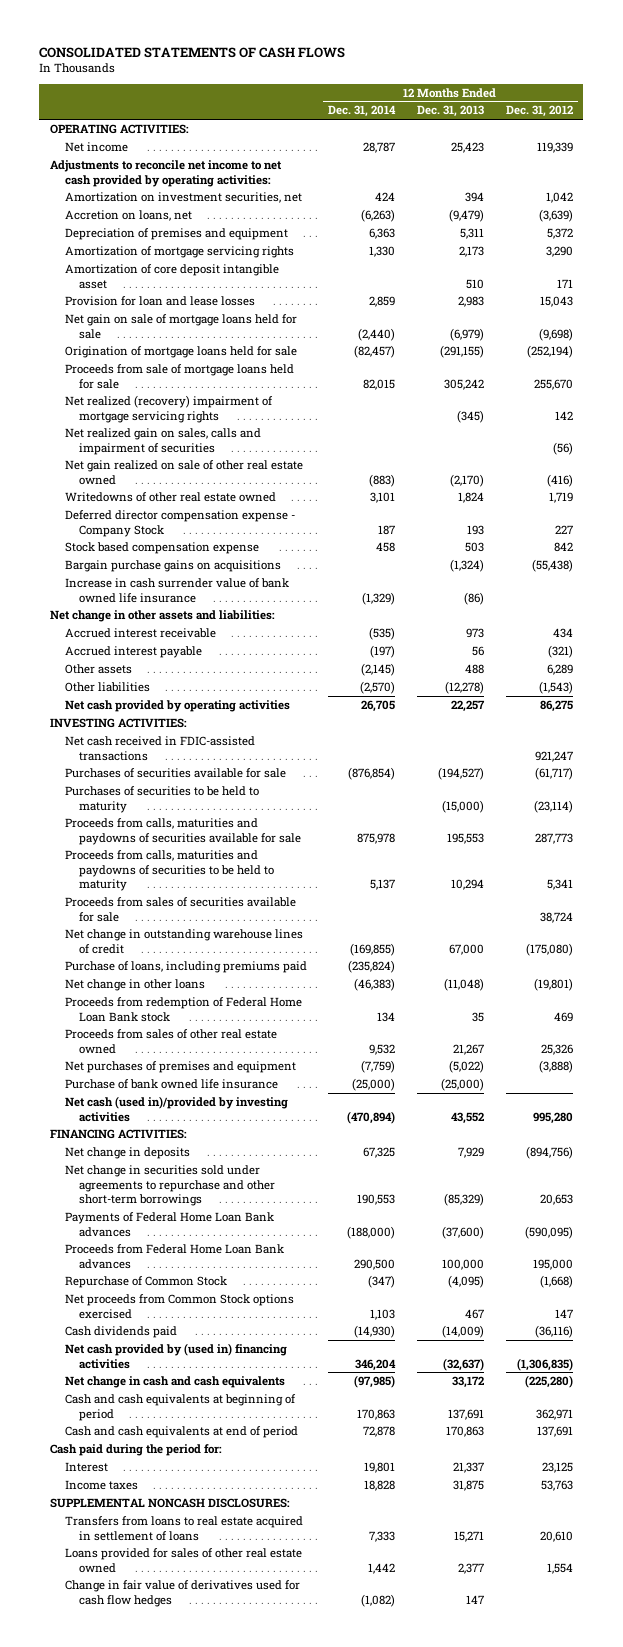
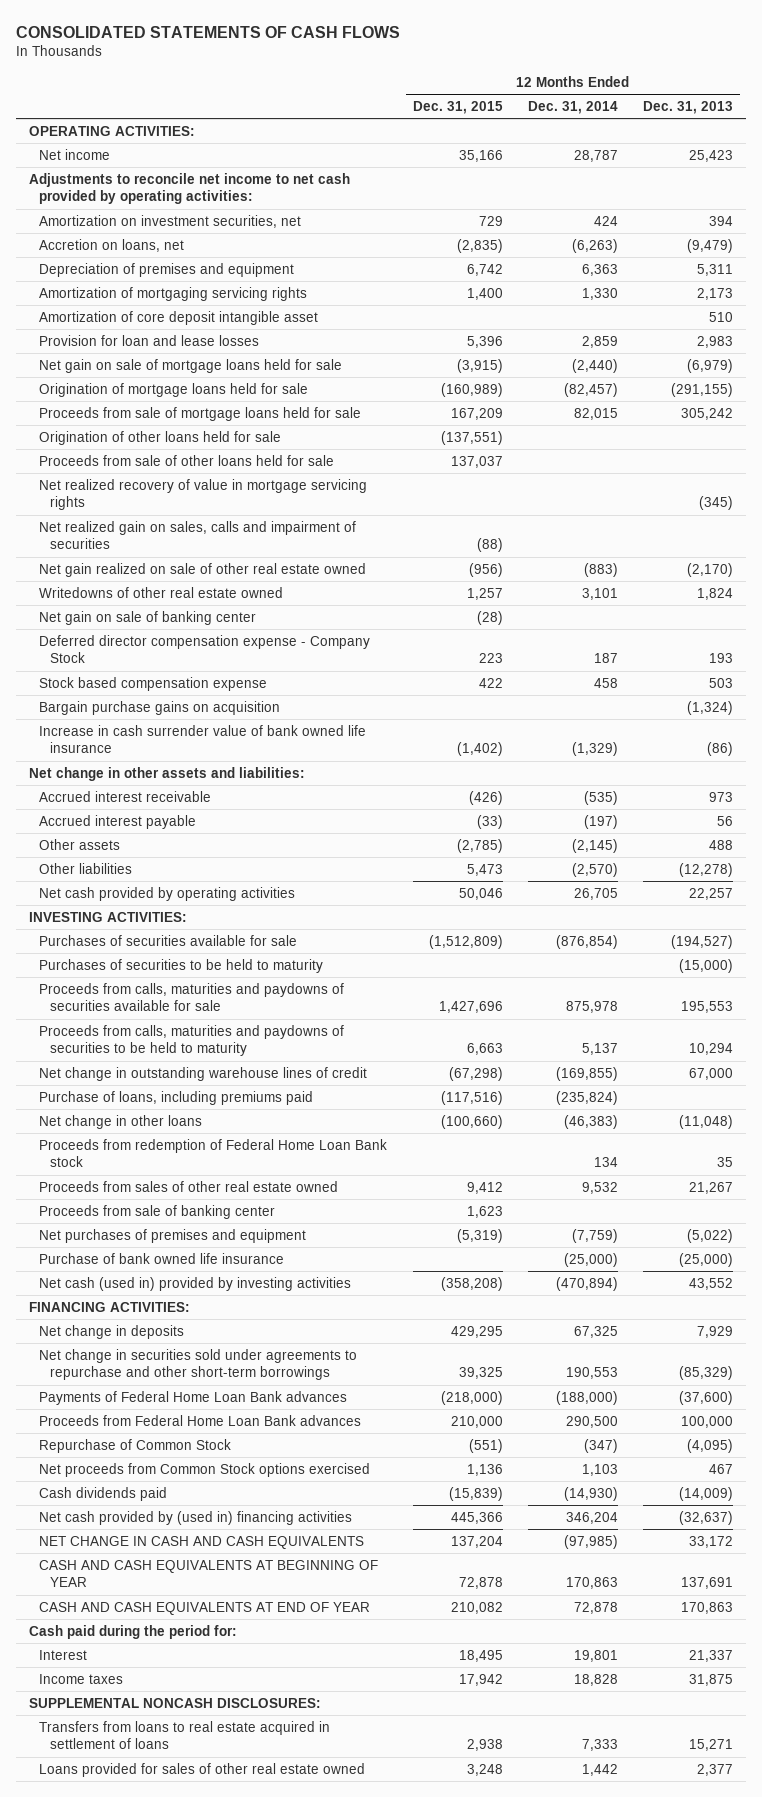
[505,105,573,118] Dec. 31, 2012 -> none
none -> [412,101,503,115] Dec. 31, 2015
[64,245,294,258] Amortization of mortgage servicing rights -> [39,286,308,301] Amortization of mortgaging servicing rights
none -> [39,430,282,445] Origination of other loans held for sale
none -> [39,454,335,466] Proceeds from sale of other loans held for sale
[64,394,273,423] Net realized (recovery) impairment of mortgage servicing rights -> [39,478,368,511] Net realized recovery of value in mortgage servicing rights
none -> [39,610,257,625] Net gain on sale of banking center
[64,559,281,572] Bargain purchase gains on acquisitions -> [39,700,281,715] Bargain purchase gains on acquisition
[64,735,255,761] Net cash received in FDIC-assisted transactions -> none
[64,896,296,922] Proceeds from sales of securities available for sale -> none
none -> [39,1204,276,1219] Proceeds from sale of banking center
[64,1095,288,1122] Net cash (used in)/provided by investing activities -> [39,1276,352,1291] Net cash (used in) provided by investing activities
[64,1375,285,1388] Net change in cash and cash equivalents -> [39,1535,365,1549] NET CHANGE IN CASH AND CASH EQUIVALENTS
[64,1393,296,1421] Cash and cash equivalents at beginning of period -> [39,1559,379,1588] CASH AND CASH EQUIVALENTS AT BEGINNING OF YEAR
[64,1425,298,1438] Cash and cash equivalents at end of period -> [39,1601,371,1615] CASH AND CASH EQUIVALENTS AT END OF YEAR
[64,1579,300,1607] Change in fair value of derivatives used for cash flow hedges -> none

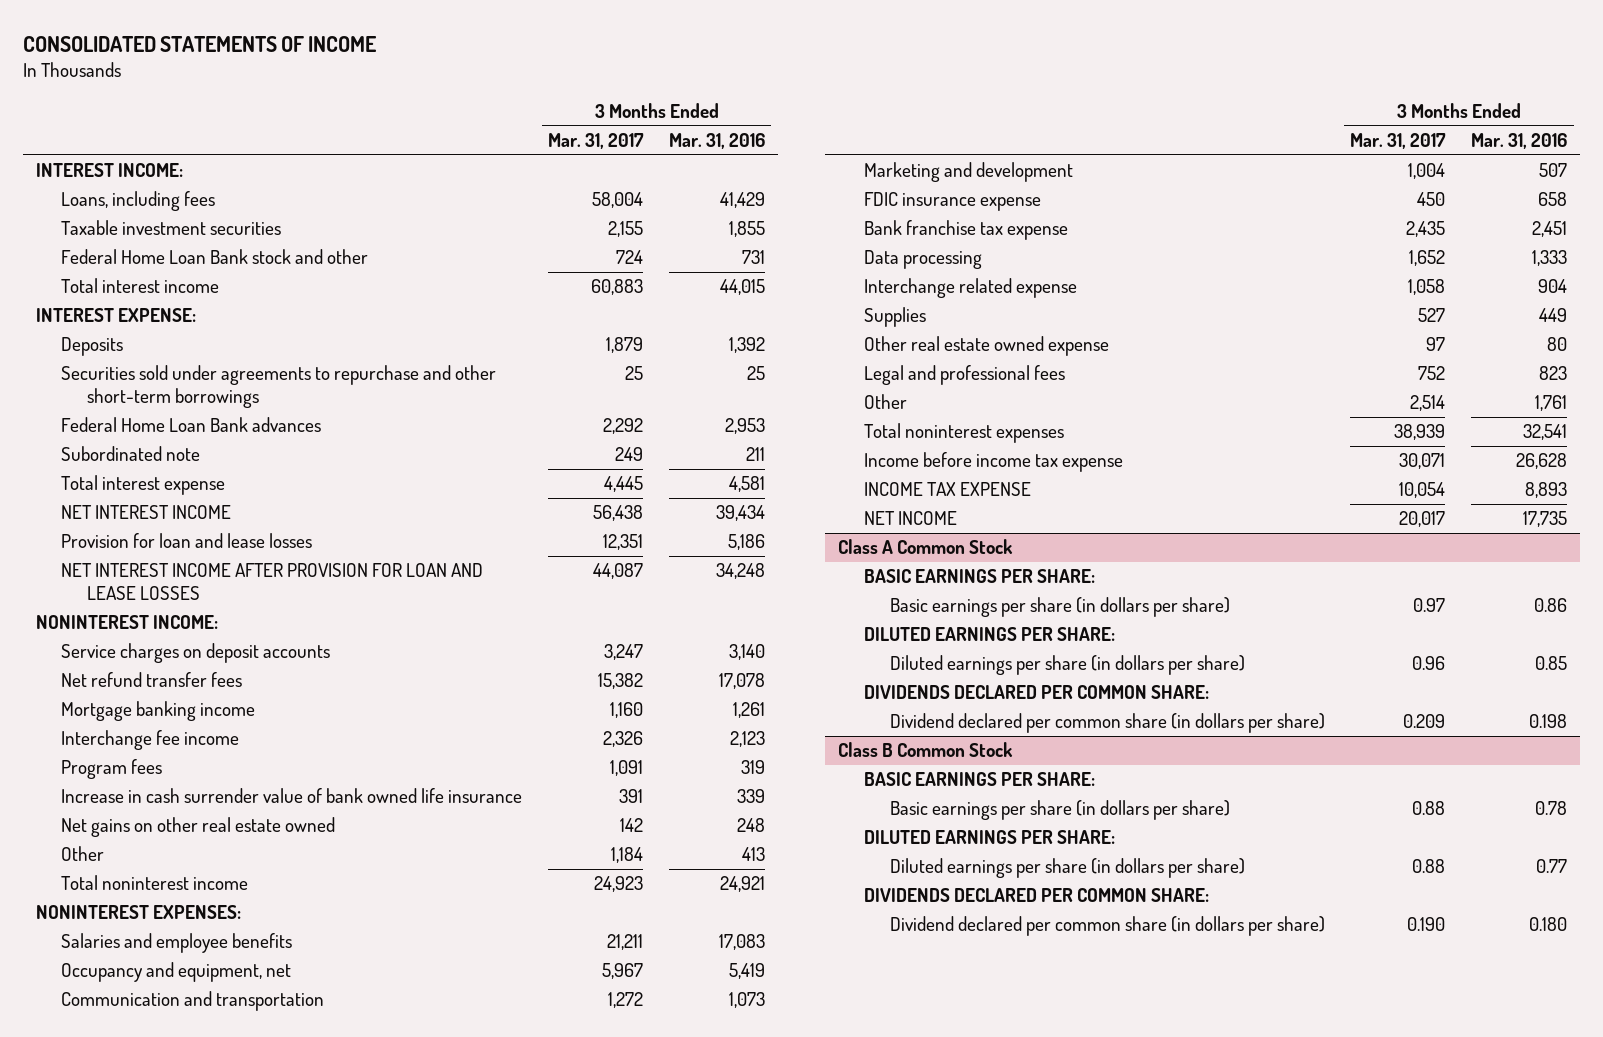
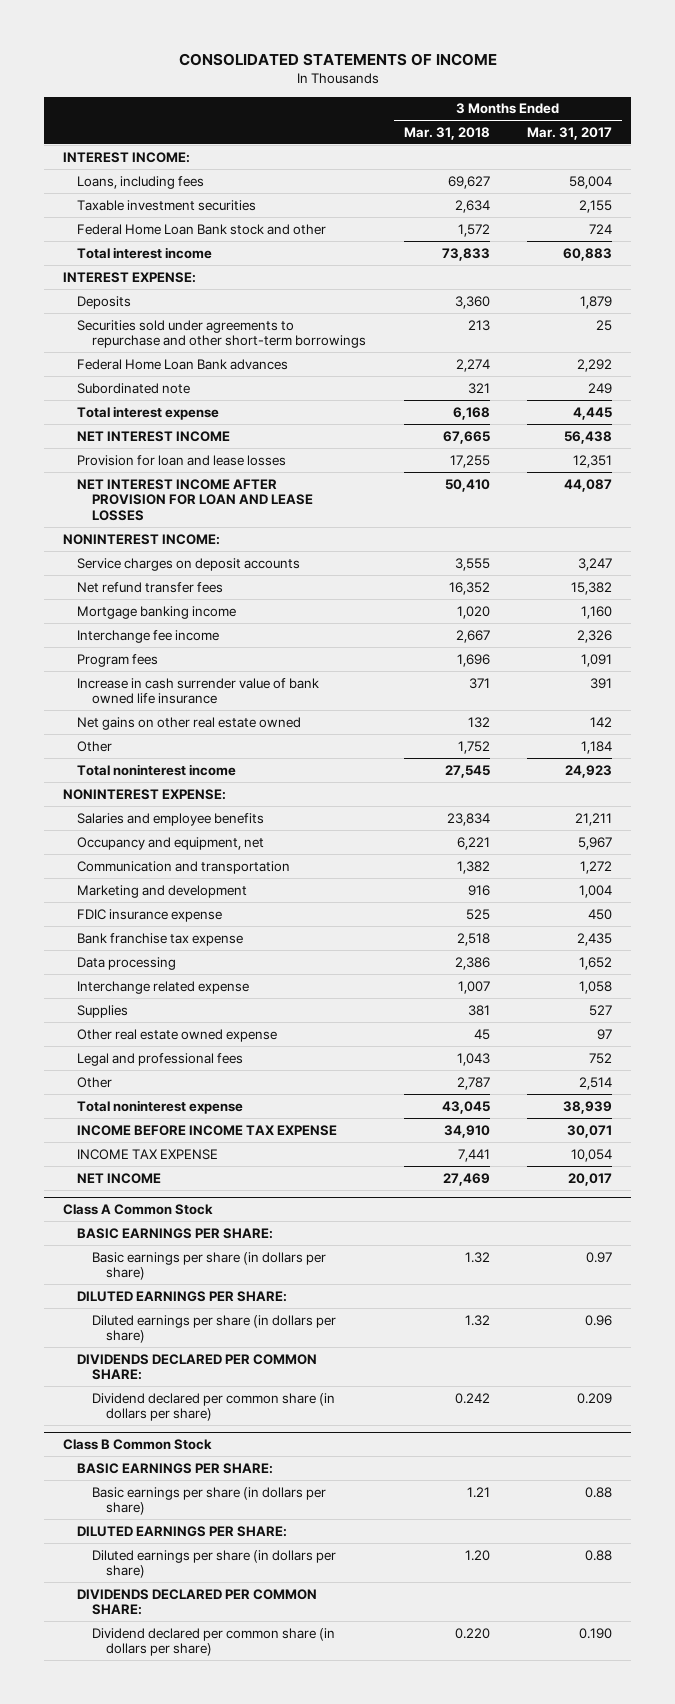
[668,132,765,149] Mar. 31, 2016 -> none
none -> [403,126,490,140] Mar. 31, 2018
[35,905,241,920] NONINTEREST EXPENSES: -> [62,788,226,800] NONINTEREST EXPENSE:
[863,423,1064,444] Total noninterest expenses -> [77,1099,244,1114] Total noninterest expense
[863,452,1123,473] Income before income tax expense -> [77,1124,338,1136] INCOME BEFORE INCOME TAX EXPENSE

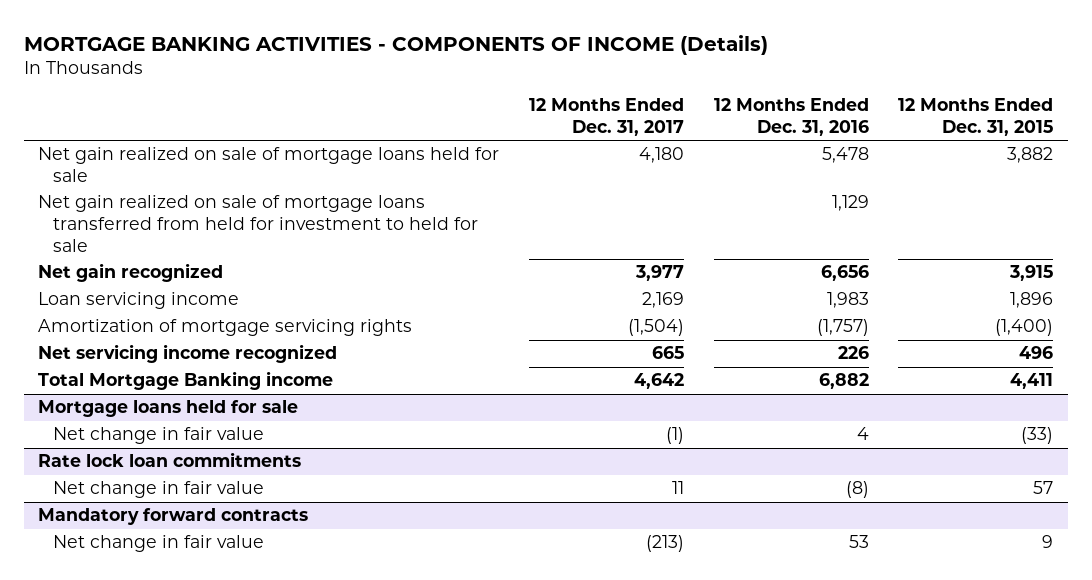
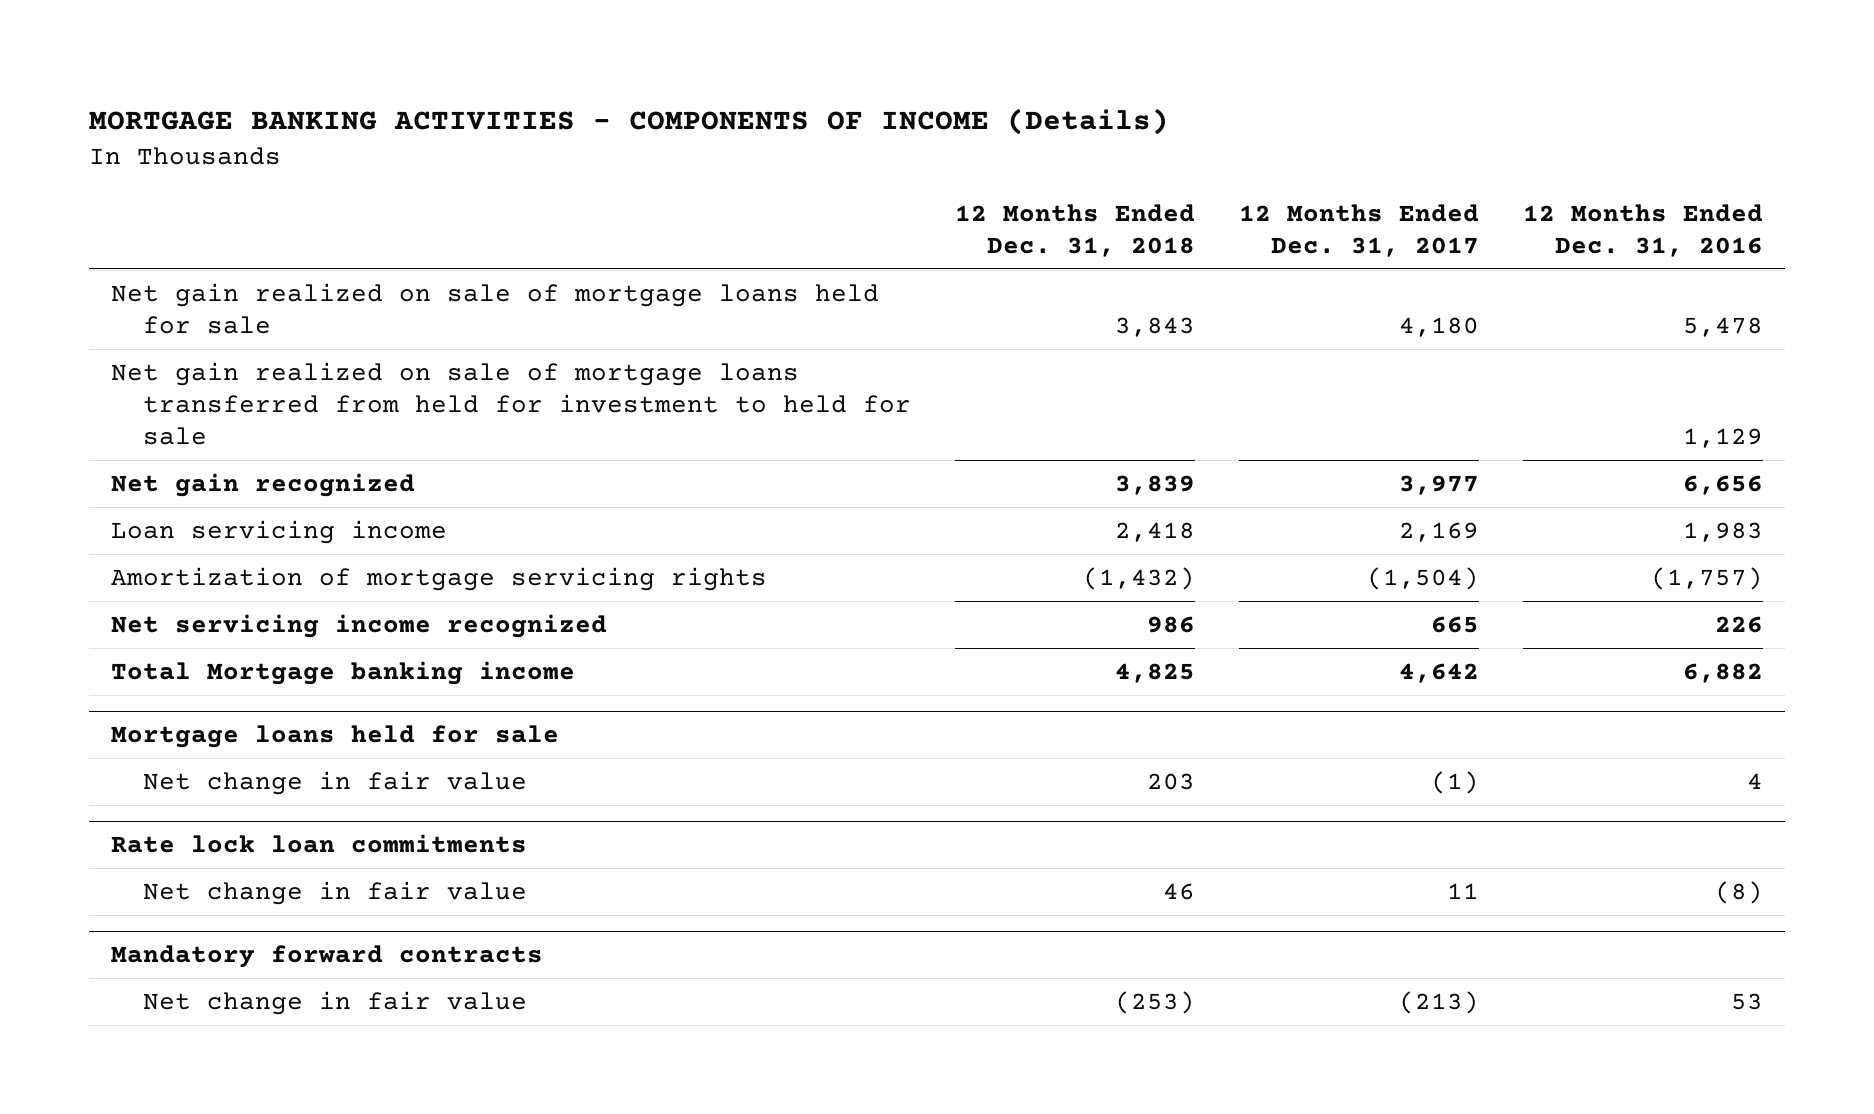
[898,98,1054,136] 12 Months Ended Dec. 31, 2015 -> none
none -> [954,203,1195,257] 12 Months Ended Dec. 31, 2018
[38,371,334,391] Total Mortgage Banking income -> [111,660,576,685] Total Mortgage banking income

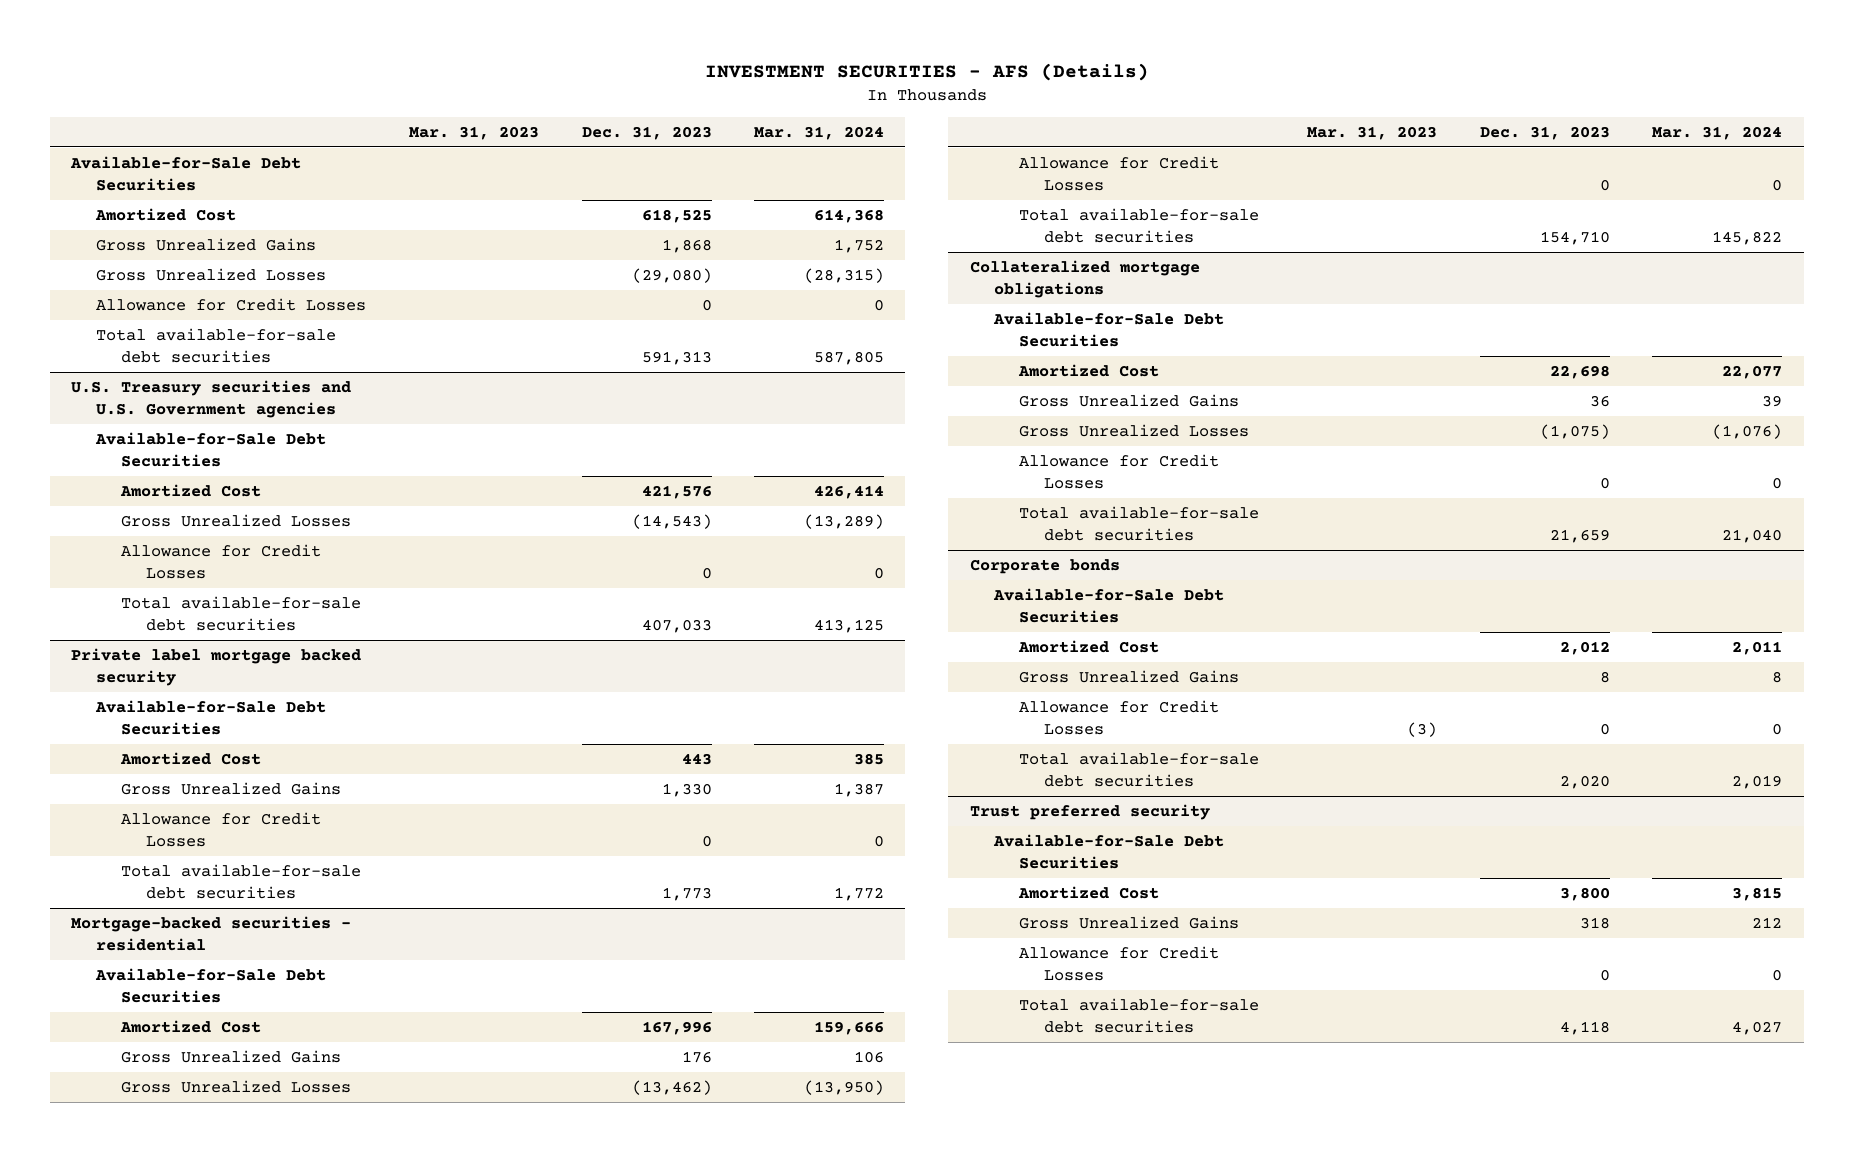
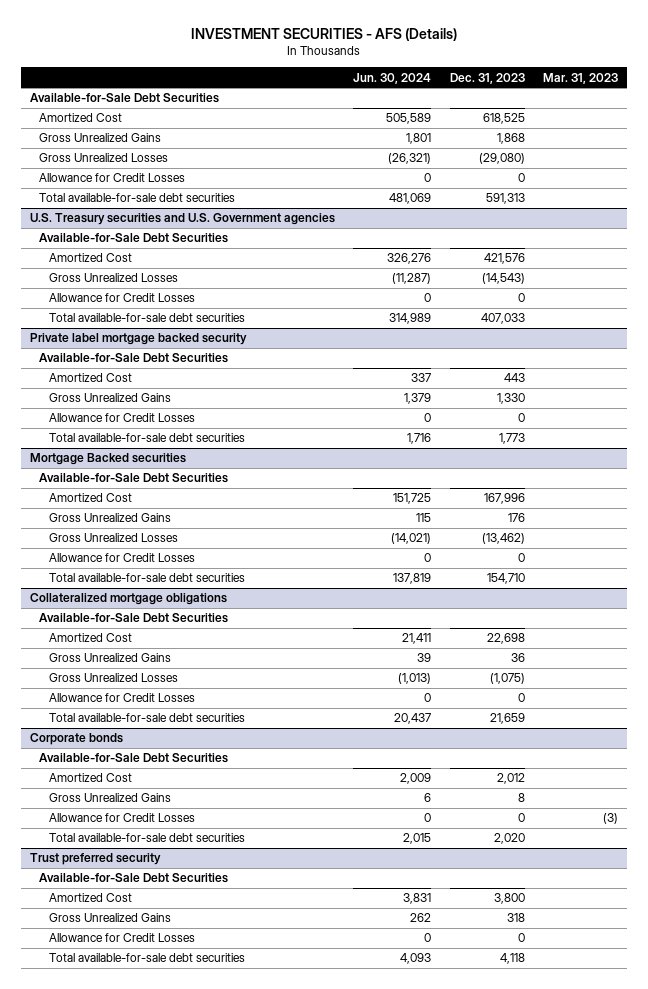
[754,126,885,141] Mar. 31, 2024 -> none
none -> [353,72,432,84] Jun. 30, 2024
[71,915,352,951] Mortgage-backed securities - residential -> [29,453,186,466] Mortgage Backed securities

